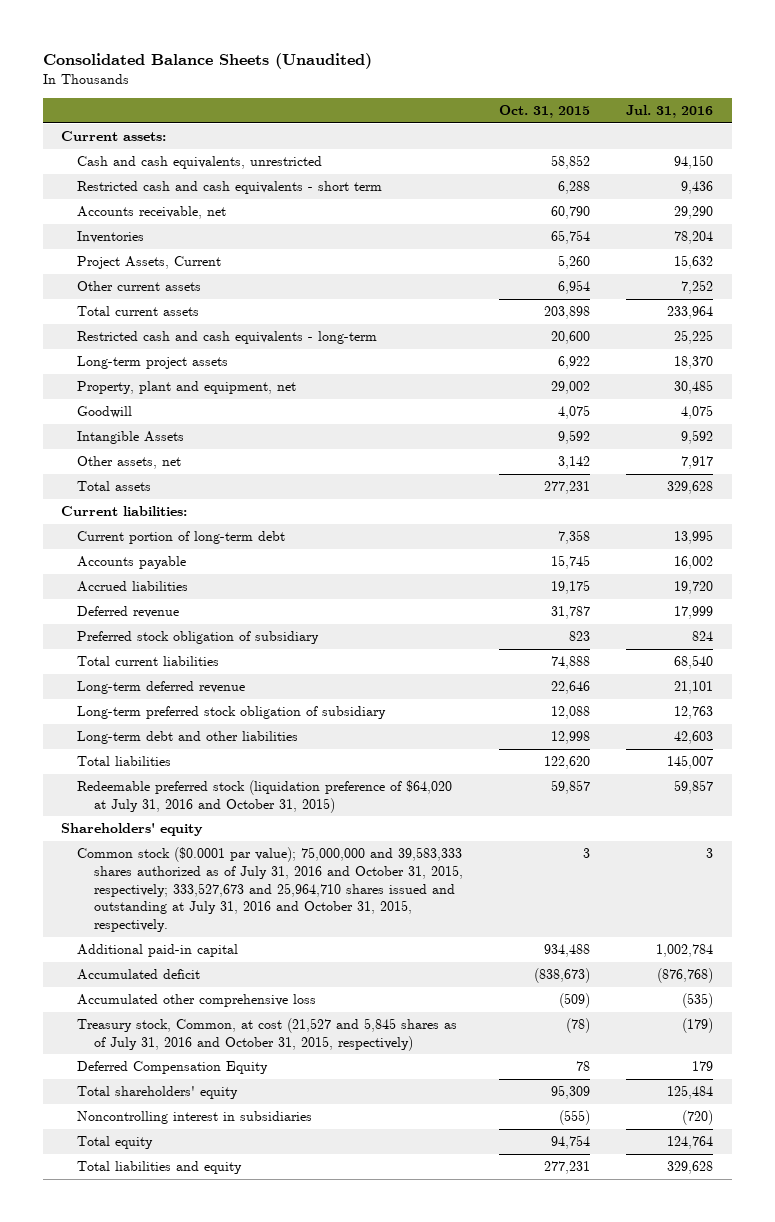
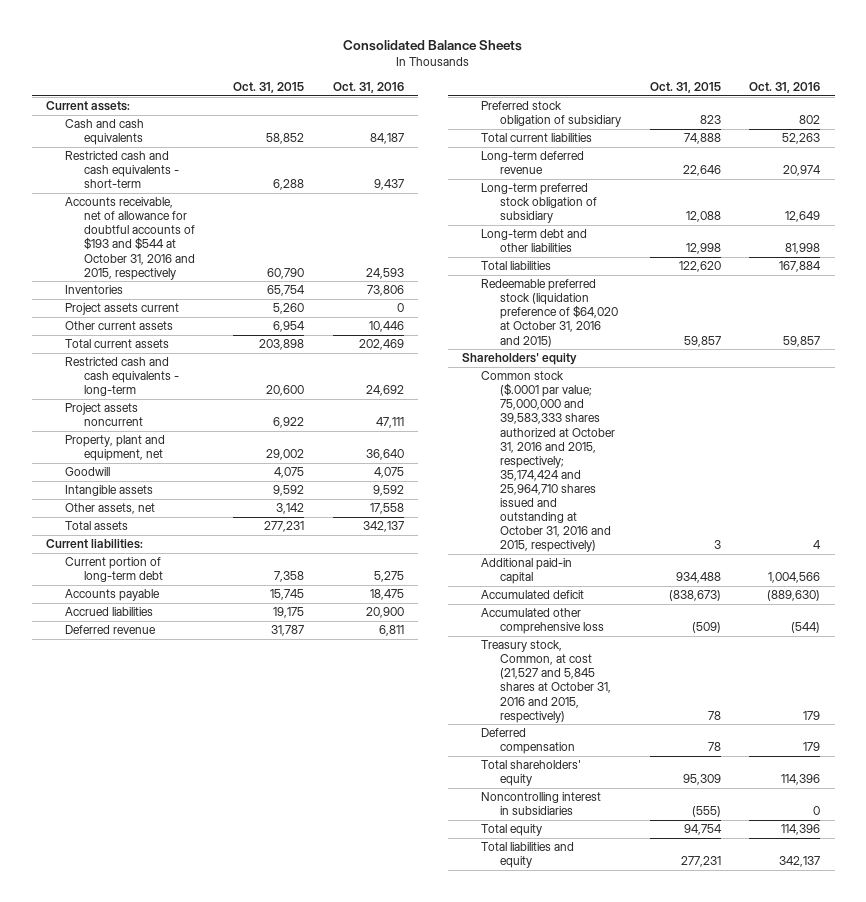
[43,52,373,69] Consolidated Balance Sheets (Unaudited) -> [343,40,523,52] Consolidated Balance Sheets
[626,105,714,119] Jul. 31, 2016 -> none
none -> [332,82,404,94] Oct. 31, 2016
[77,156,323,170] Cash and cash equivalents, unrestricted -> [64,119,144,146] Cash and cash equivalents
[77,181,383,195] Restricted cash and cash equivalents - short term -> [64,151,179,189] Restricted cash and cash equivalents - short-term
[77,206,227,220] Accounts receivable, net -> [64,197,195,280] Accounts receivable, net of allowance for doubtful accounts of $193 and $544 at October 31, 2016 and 2015, respectively
[77,256,222,270] Project Assets, Current -> [64,303,179,316] Project assets current
[77,356,229,370] Long-term project assets -> [64,403,143,427] Project assets noncurrent
[77,431,185,445] Intangible Assets -> [64,485,153,497] Intangible assets
[77,780,453,813] Redeemable preferred stock (liquidation preference of $64,020 at July 31, 2016 and October 31, 2015) -> [481,279,618,347] Redeemable preferred stock (liquidation preference of $64,020 at October 31, 2016 and 2015)
[77,847,463,933] Common stock ($0.0001 par value); 75,000,000 and 39,583,333 shares authorized as of July 31, 2016 and October 31, 2015, respectively; 333,527,673 and 25,964,710 shares issued and outstanding at July 31, 2016 and October 31, 2015, respectively. -> [481,371,615,553] Common stock ($.0001 par value; 75,000,000 and 39,583,333 shares authorized at October 31, 2016 and 2015, respectively; 35,174,424 and 25,964,710 shares issued and outstanding at October 31, 2016 and 2015, respectively)
[77,1018,458,1051] Treasury stock, Common, at cost (21,527 and 5,845 shares as of July 31, 2016 and October 31, 2015, respectively) -> [481,640,611,723] Treasury stock, Common, at cost (21,527 and 5,845 shares at October 31, 2016 and 2015, respectively)
[566,1018,591,1034] (78) -> [707,710,721,720] 78
[77,1061,269,1075] Deferred Compensation Equity -> [481,728,575,755] Deferred compensation

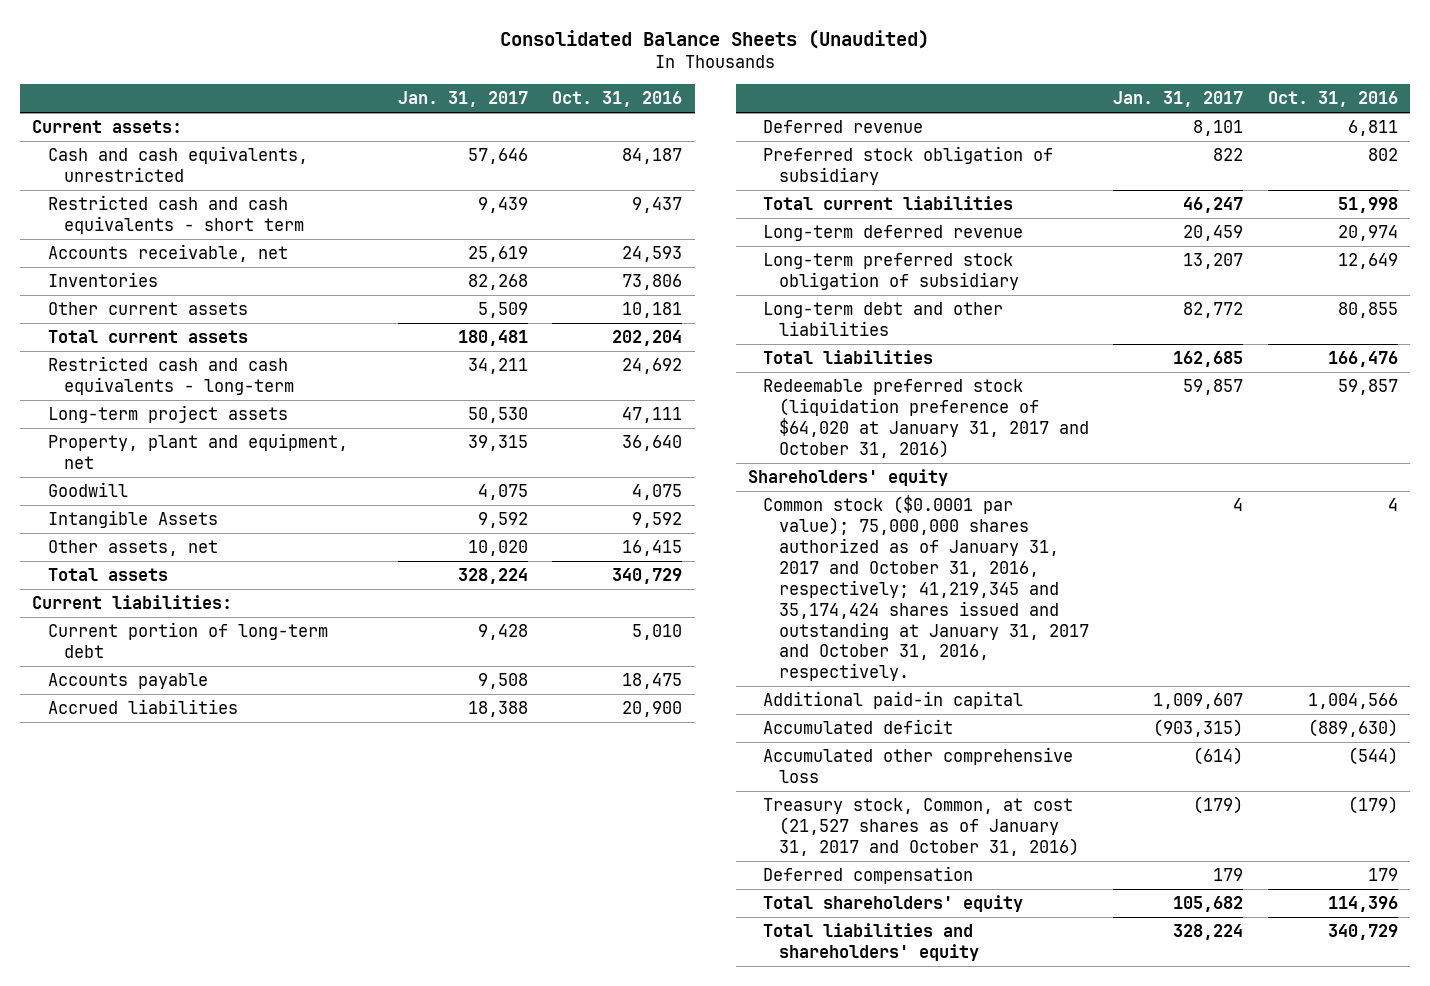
[343,40,523,52] Consolidated Balance Sheets -> [500,29,930,49] Consolidated Balance Sheets (Unaudited)
[233,82,305,94] Oct. 31, 2015 -> none
none -> [398,91,529,108] Jan. 31, 2017
[64,119,144,146] Cash and cash equivalents -> [48,145,309,182] Cash and cash equivalents, unrestricted
[64,151,179,189] Restricted cash and cash equivalents - short-term -> [48,194,304,234] Restricted cash and cash equivalents - short term
[64,197,195,280] Accounts receivable, net of allowance for doubtful accounts of $193 and $544 at October 31, 2016 and 2015, respectively -> [48,243,289,262] Accounts receivable, net
[64,303,179,316] Project assets current -> none
[368,321,404,333] 10,446 -> [622,301,683,318] 10,181
[358,339,404,351] 202,469 -> [612,329,683,346] 202,204
[64,403,143,427] Project assets noncurrent -> [48,404,289,423] Long-term project assets
[64,485,153,497] Intangible assets -> [48,509,219,528] Intangible Assets
[369,503,404,515] 17,558 -> [622,539,683,556] 16,415
[362,521,404,533] 342,137 -> [612,567,683,584] 340,729
[373,571,404,583] 5,275 -> [632,623,683,640] 5,010
[782,133,821,145] 52,263 -> [1337,196,1398,213] 51,998
[785,243,821,255] 81,998 -> [1337,301,1398,318] 80,855
[779,261,822,273] 167,884 -> [1327,350,1398,367] 166,476
[481,279,618,347] Redeemable preferred stock (liquidation preference of $64,020 at October 31, 2016 and 2015) -> [763,378,1090,458] Redeemable preferred stock (liquidation preference of $64,020 at January 31, 2017 and October 31, 2016)
[481,371,615,553] Common stock ($.0001 par value; 75,000,000 and 39,583,333 shares authorized at October 31, 2016 and 2015, respectively; 35,174,424 and 25,964,710 shares issued and outstanding at October 31, 2016 and 2015, respectively) -> [763,494,1090,682] Common stock ($0.0001 par value); 75,000,000 shares authorized as of January 31, 2017 and October 31, 2016, respectively; 41,219,345 and 35,174,424 shares issued and outstanding at January 31, 2017 and October 31, 2016, respectively.
[481,640,611,723] Treasury stock, Common, at cost (21,527 and 5,845 shares at October 31, 2016 and 2015, respectively) -> [763,797,1080,856] Treasury stock, Common, at cost (21,527 shares as of January 31, 2017 and October 31, 2016)
[803,710,821,720] 179 -> [1347,795,1398,814] (179)
[481,792,602,816] Noncontrolling interest in subsidiaries -> none
[481,824,543,837] Total equity -> none
[481,842,575,869] Total liabilities and equity -> [763,922,980,961] Total liabilities and shareholders' equity
[779,856,821,868] 342,137 -> [1327,923,1398,940] 340,729

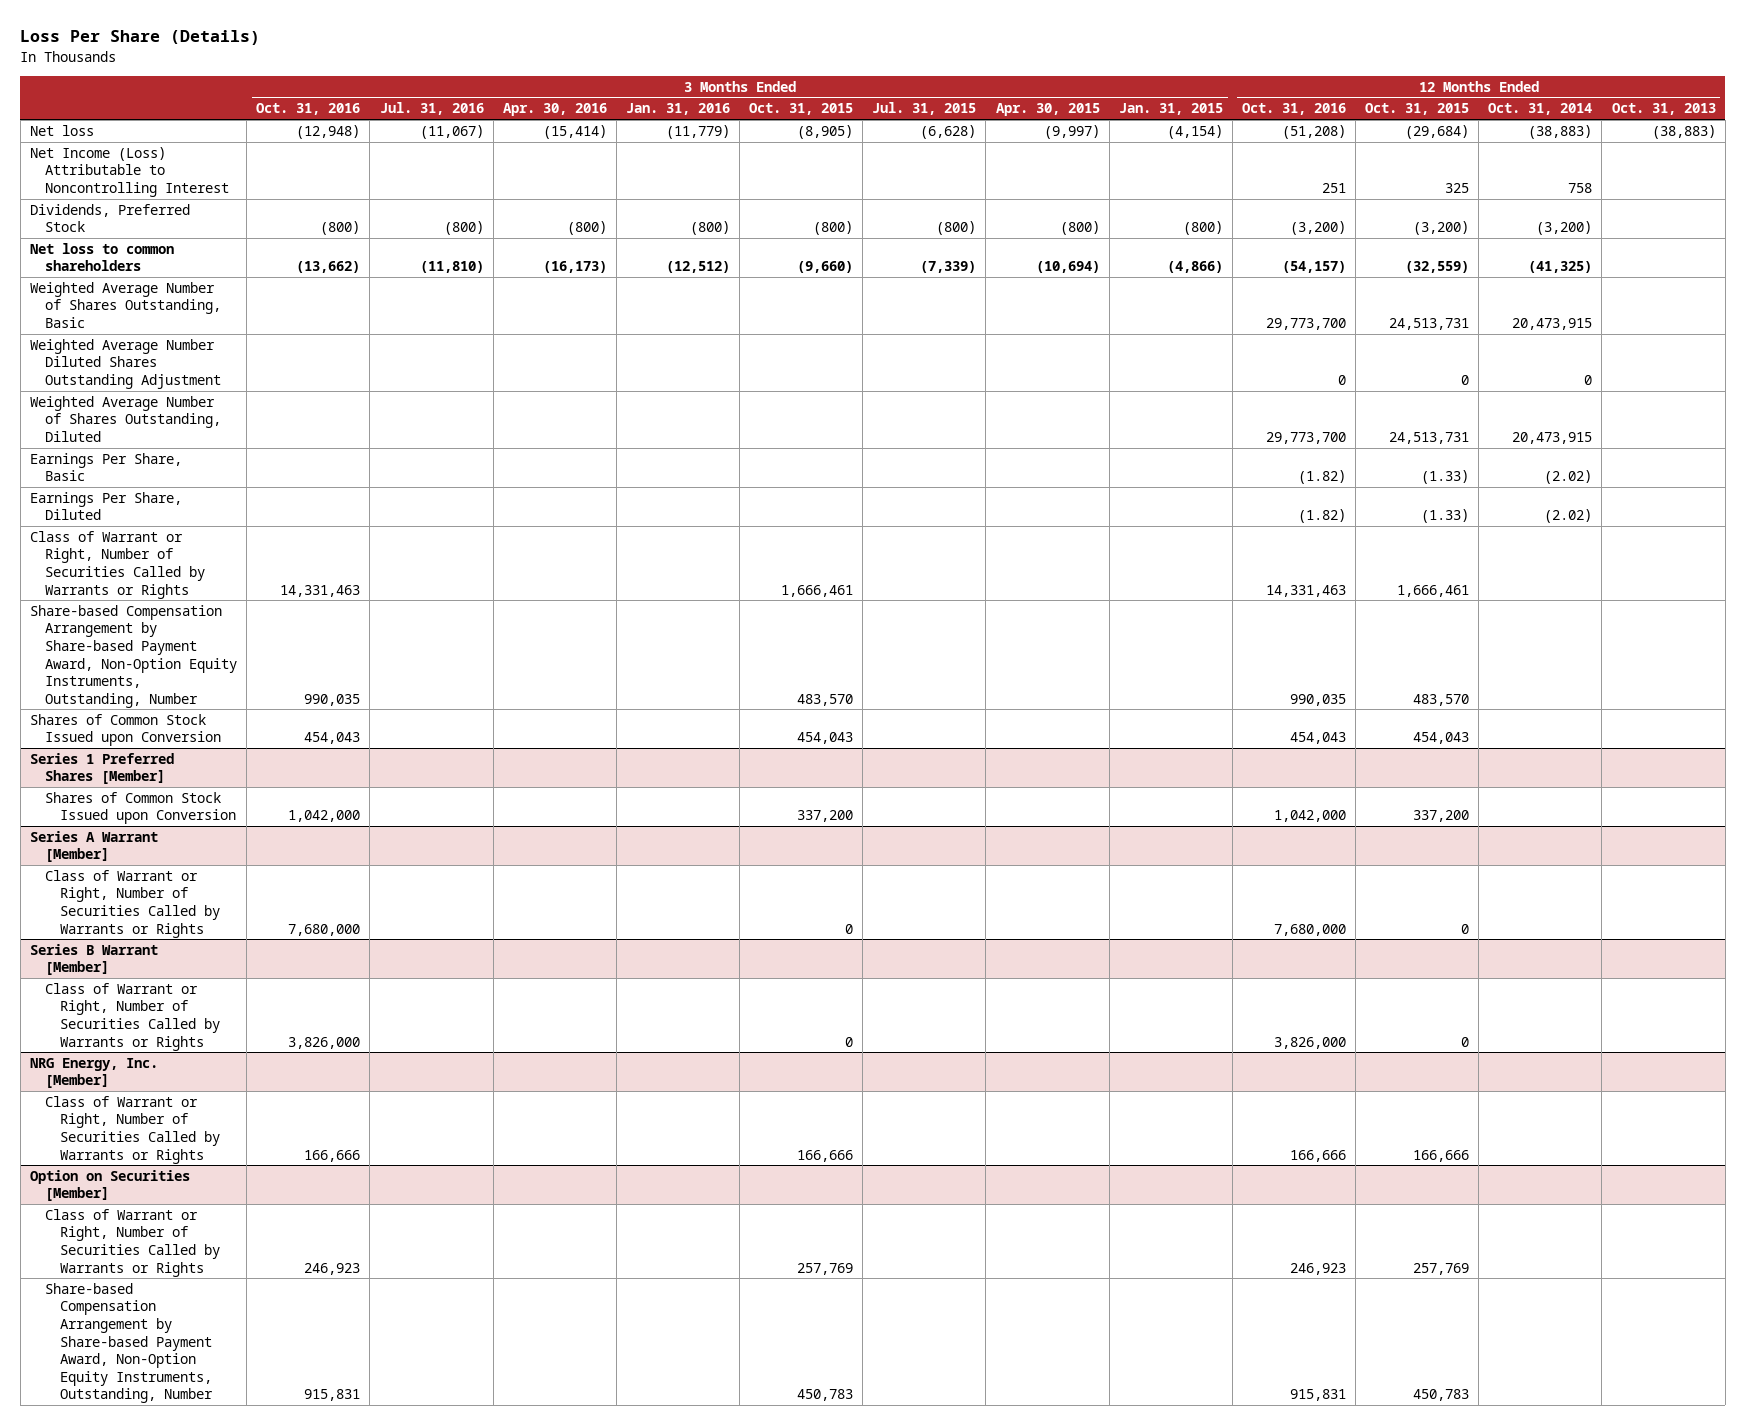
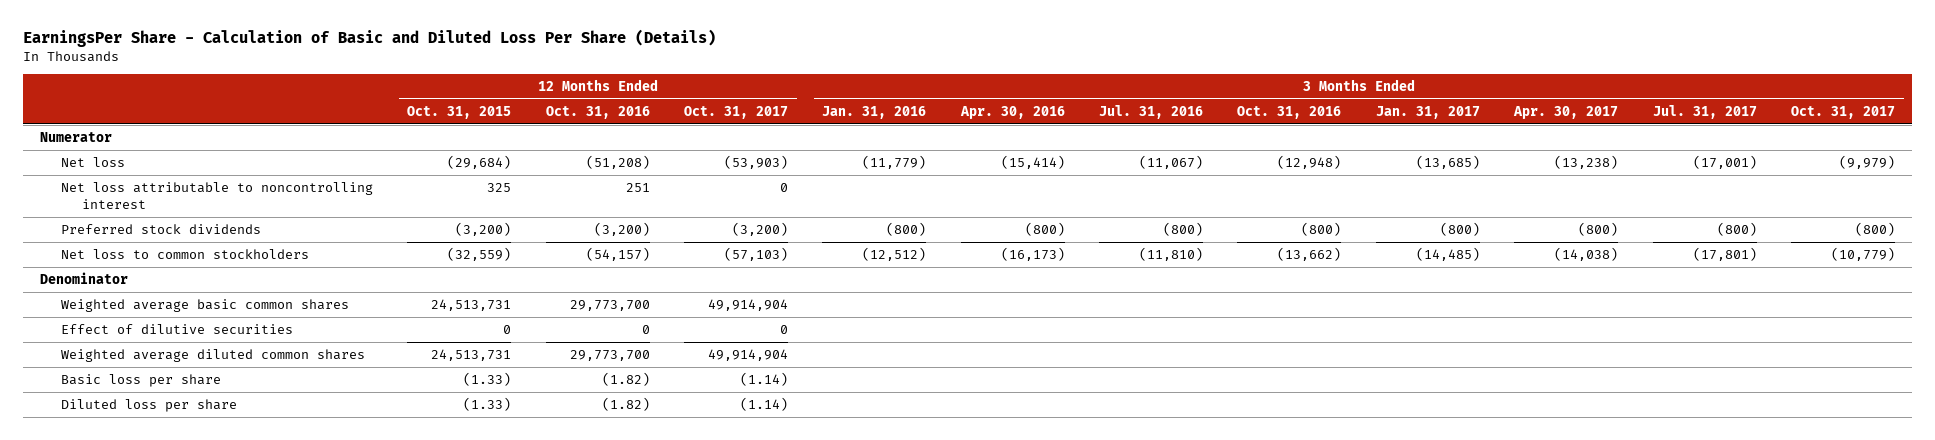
[20,30,261,46] Loss Per Share (Details) -> [22,29,716,48] EarningsPer Share - Calculation of Basic and Diluted Loss Per Share (Details)
[749,103,854,116] Oct. 31, 2015 -> none
[872,102,977,116] Jul. 31, 2015 -> none
[995,103,1100,117] Apr. 30, 2015 -> none
[1118,103,1223,116] Jan. 31, 2015 -> none
[1488,103,1593,116] Oct. 31, 2014 -> none
[1611,103,1716,116] Oct. 31, 2013 -> none
none -> [683,105,788,119] Oct. 31, 2017
none -> [1375,105,1480,119] Jan. 31, 2017
none -> [1513,105,1619,119] Apr. 30, 2017
none -> [1652,104,1757,119] Jul. 31, 2017
none -> [1790,105,1895,119] Oct. 31, 2017
none -> [39,132,112,143] Numerator
[29,530,206,599] Class of Warrant or Right, Number of Securities Called by Warrants or Rights -> none
[29,604,238,708] Share-based Compensation Arrangement by Share-based Payment Award, Non-Option Equity Instruments, Outstanding, Number -> none
[29,713,222,747] Shares of Common Stock Issued upon Conversion -> none
[29,752,174,785] Series 1 Preferred Shares [Member] -> none
[45,791,237,825] Shares of Common Stock Issued upon Conversion -> none
[29,830,158,863] Series A Warrant [Member] -> none
[45,869,221,938] Class of Warrant or Right, Number of Securities Called by Warrants or Rights -> none
[29,943,158,976] Series B Warrant [Member] -> none
[45,982,221,1051] Class of Warrant or Right, Number of Securities Called by Warrants or Rights -> none
[29,1057,158,1089] NRG Energy, Inc. [Member] -> none
[45,1095,221,1164] Class of Warrant or Right, Number of Securities Called by Warrants or Rights -> none
[29,1169,190,1202] Option on Securities [Member] -> none
[45,1208,221,1277] Class of Warrant or Right, Number of Securities Called by Warrants or Rights -> none
[45,1282,214,1404] Share-based Compensation Arrangement by Share-based Payment Award, Non-Option Equity Instruments, Outstanding, Number -> none
[29,146,230,197] Net Income (Loss) Attributable to Noncontrolling Interest -> [60,182,373,209] Net loss attributable to noncontrolling interest
[29,203,190,233] Dividends, Preferred Stock -> [60,224,261,235] Preferred stock dividends
[29,242,174,272] Net loss to common shareholders -> [60,249,309,260] Net loss to common stockholders
none -> [39,272,128,285] Denominator
[29,281,222,328] Weighted Average Number of Shares Outstanding, Basic -> [60,299,349,313] Weighted average basic common shares
[29,338,222,389] Weighted Average Number Diluted Shares Outstanding Adjustment -> [60,324,293,335] Effect of dilutive securities
[29,395,222,442] Weighted Average Number of Shares Outstanding, Diluted -> [60,349,365,363] Weighted average diluted common shares
[29,452,182,482] Earnings Per Share, Basic -> [60,374,221,388] Basic loss per share
[29,491,182,521] Earnings Per Share, Diluted -> [60,399,237,413] Diluted loss per share

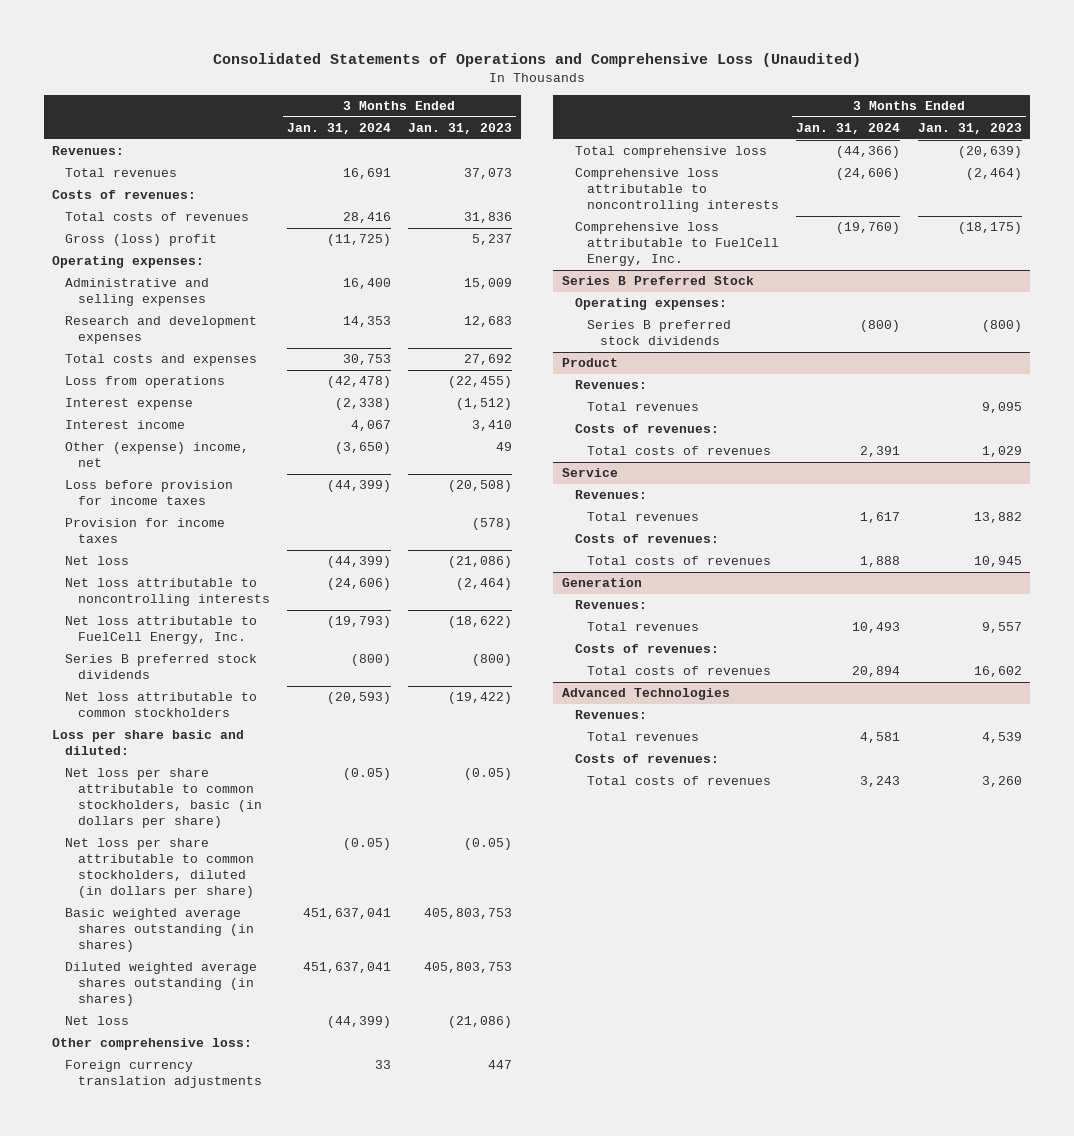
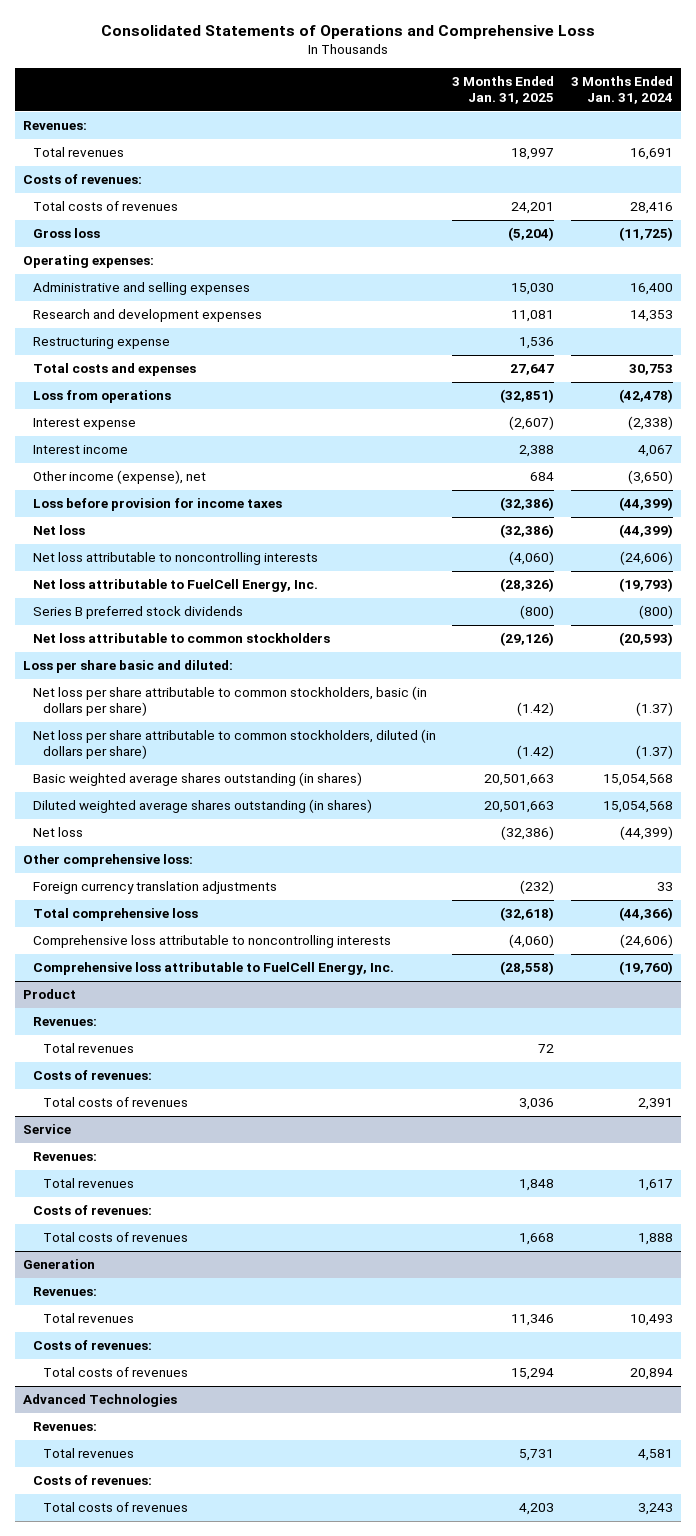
[213,53,862,68] Consolidated Statements of Operations and Comprehensive Loss (Unaudited) -> [100,24,595,39] Consolidated Statements of Operations and Comprehensive Loss
[408,123,513,135] Jan. 31, 2023 -> none
none -> [452,76,555,105] 3 Months Ended Jan. 31, 2025
[65,234,218,247] Gross (loss) profit -> [32,228,100,239] Gross loss
none -> [32,337,170,350] Restructuring expense
[65,442,250,468] Other (expense) income, net -> [32,470,206,485] Other income (expense), net
[65,518,226,544] Provision for income taxes -> none
[342,768,391,781] (0.05) -> [635,702,673,717] (1.37)
[342,838,391,851] (0.05) -> [635,745,673,760] (1.37)
[302,908,391,920] 451,637,041 -> [602,774,673,787] 15,054,568
[302,962,391,974] 451,637,041 -> [602,801,673,814] 15,054,568
[562,276,755,286] Series B Preferred Stock -> none
[574,298,727,311] Operating expenses: -> none
[587,320,732,346] Series B preferred stock dividends -> none

